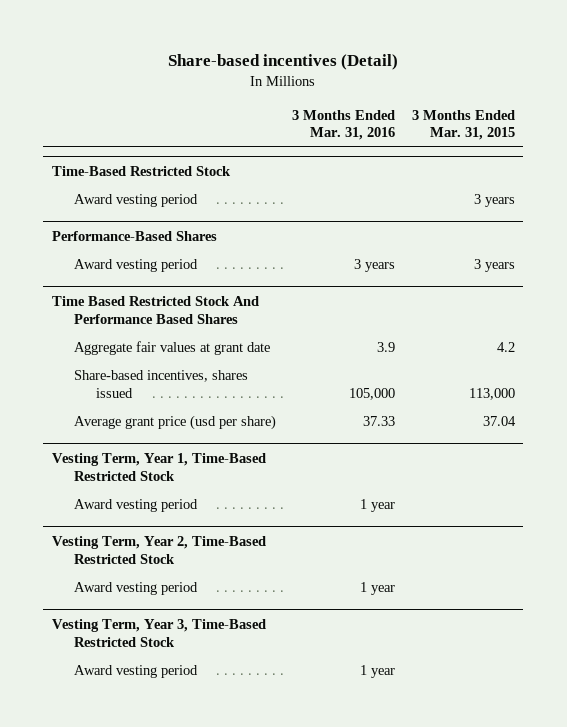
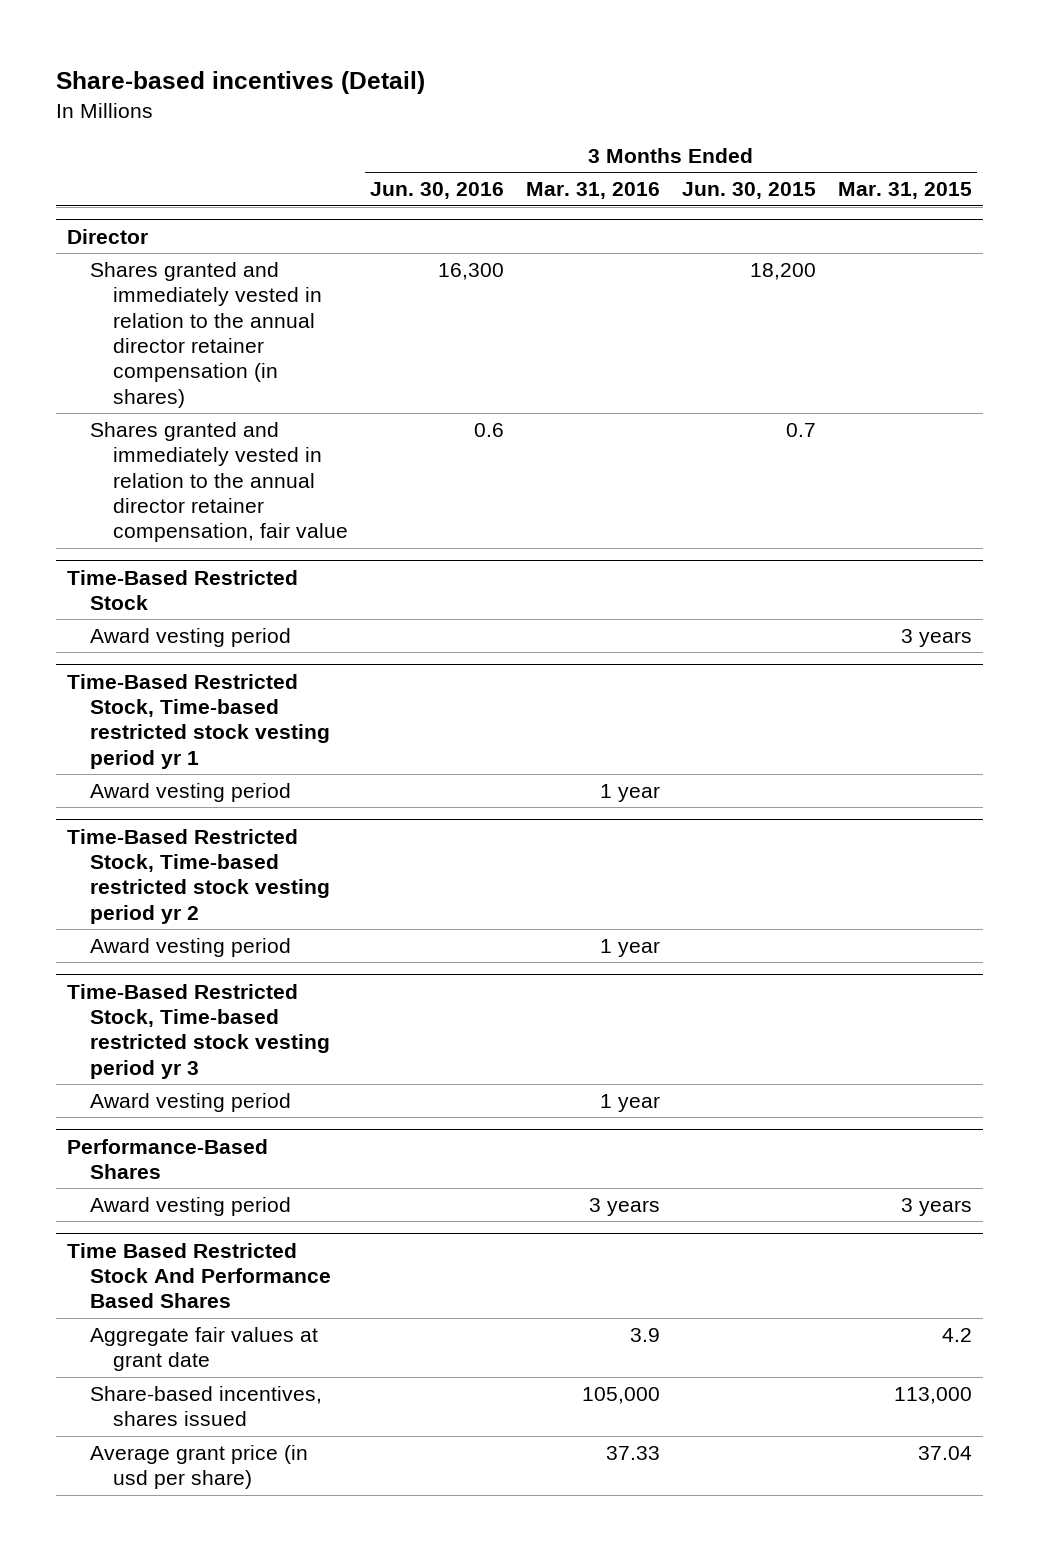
none -> [370,182,505,200] Jun. 30, 2016
none -> [681,182,816,200] Jun. 30, 2015
none -> [67,228,149,244] Director
none -> [90,262,323,408] Shares granted and immediately vested in relation to the annual director retainer compensation (in shares)
none -> [90,422,349,543] Shares granted and immediately vested in relation to the annual director retainer compensation, fair value
none -> [67,673,331,769] Time-Based Restricted Stock, Time-based restricted stock vesting period yr 1
none -> [90,783,292,803] Award vesting period
none -> [67,828,331,924] Time-Based Restricted Stock, Time-based restricted stock vesting period yr 2
none -> [90,938,292,958] Award vesting period
none -> [67,983,331,1079] Time-Based Restricted Stock, Time-based restricted stock vesting period yr 3
none -> [90,1093,292,1113] Award vesting period
[51,452,266,481] Vesting Term, Year 1, Time-Based Restricted Stock -> none
[73,498,198,512] Award vesting period -> none
[51,535,266,564] Vesting Term, Year 2, Time-Based Restricted Stock -> none
[73,581,198,595] Award vesting period -> none
[51,618,266,647] Vesting Term, Year 3, Time-Based Restricted Stock -> none
[73,664,198,678] Award vesting period -> none
[73,414,276,430] Average grant price (usd per share) -> [90,1445,309,1490] Average grant price (in usd per share)

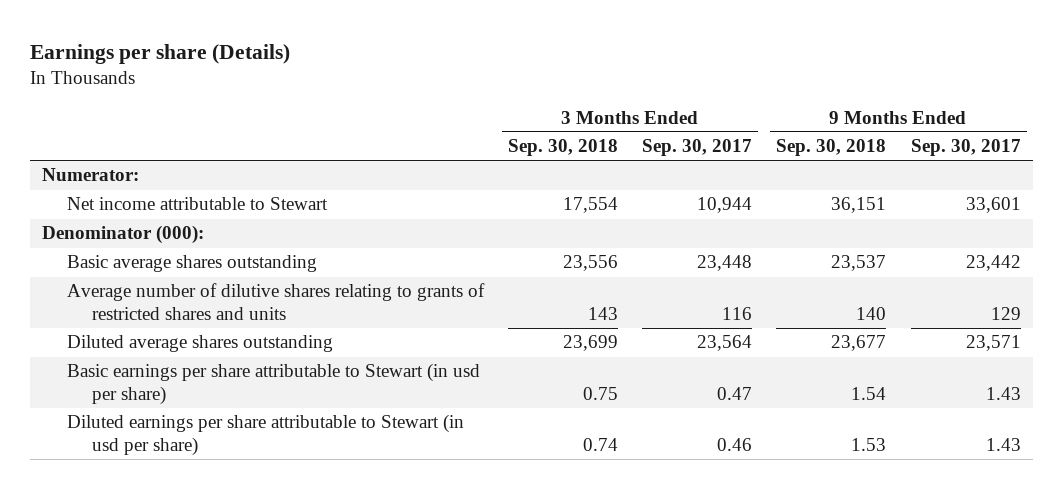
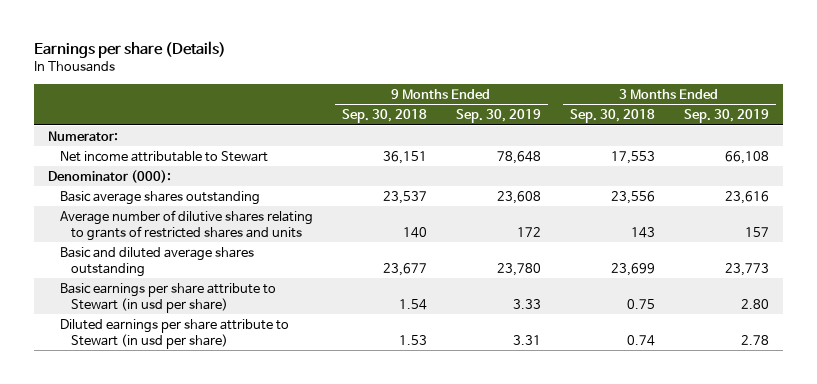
[642,139,753,157] Sep. 30, 2017 -> none
[910,139,1021,157] Sep. 30, 2017 -> none
none -> [455,109,541,124] Sep. 30, 2019
none -> [683,109,769,124] Sep. 30, 2019
[563,197,619,214] 17,554 -> [610,150,655,164] 17,553
[67,335,334,353] Diluted average shares outstanding -> [59,246,254,277] Basic and diluted average shares outstanding
[67,363,481,406] Basic earnings per share attributable to Stewart (in usd per share) -> [59,282,276,313] Basic earnings per share attribute to Stewart (in usd per share)
[67,414,465,457] Diluted earnings per share attributable to Stewart (in usd per share) -> [59,318,289,349] Diluted earnings per share attribute to Stewart (in usd per share)

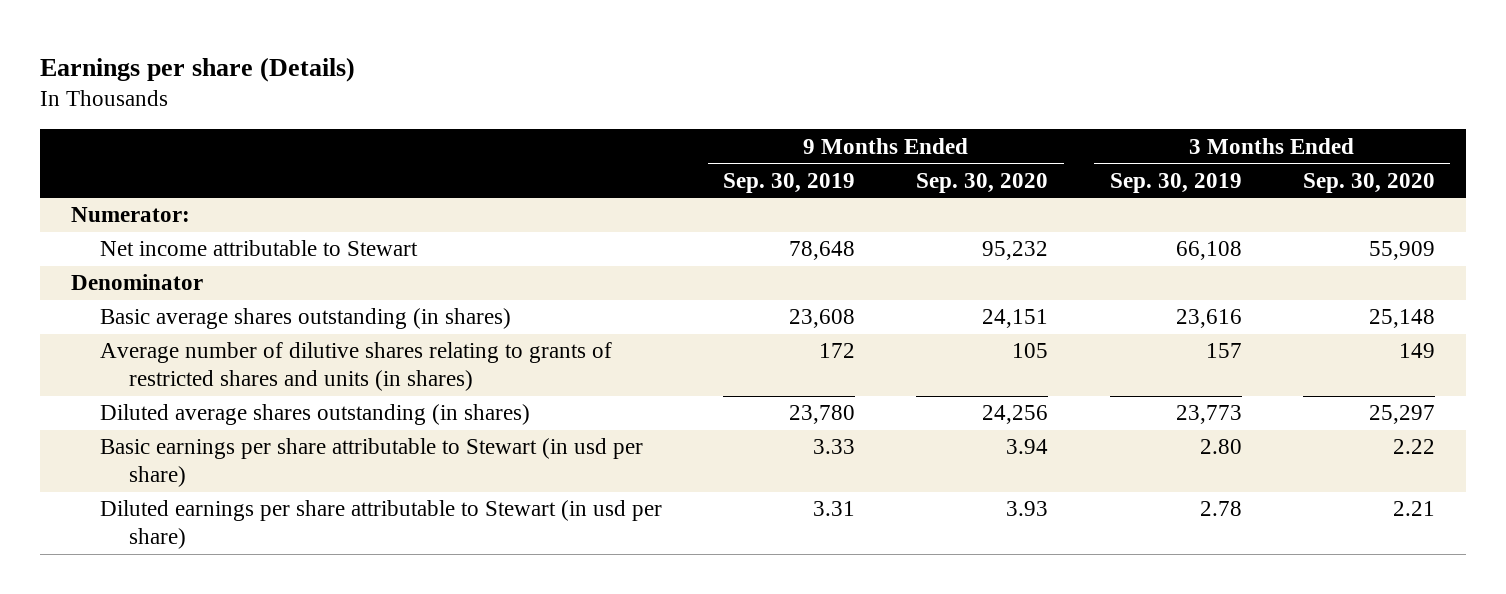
[341,109,427,124] Sep. 30, 2018 -> none
[569,109,655,124] Sep. 30, 2018 -> none
none -> [916,172,1049,193] Sep. 30, 2020
none -> [1303,172,1436,193] Sep. 30, 2020
[48,169,172,183] Denominator (000): -> [71,274,204,291] Denominator
[59,190,260,205] Basic average shares outstanding -> [99,308,511,330] Basic average shares outstanding (in shares)
[59,209,313,241] Average number of dilutive shares relating to grants of restricted shares and units -> [99,342,612,391] Average number of dilutive shares relating to grants of restricted shares and units (in shares)
[59,246,254,277] Basic and diluted average shares outstanding -> [99,404,530,426] Diluted average shares outstanding (in shares)
[59,282,276,313] Basic earnings per share attribute to Stewart (in usd per share) -> [99,438,643,487] Basic earnings per share attributable to Stewart (in usd per share)
[59,318,289,349] Diluted earnings per share attribute to Stewart (in usd per share) -> [99,500,662,549] Diluted earnings per share attributable to Stewart (in usd per share)

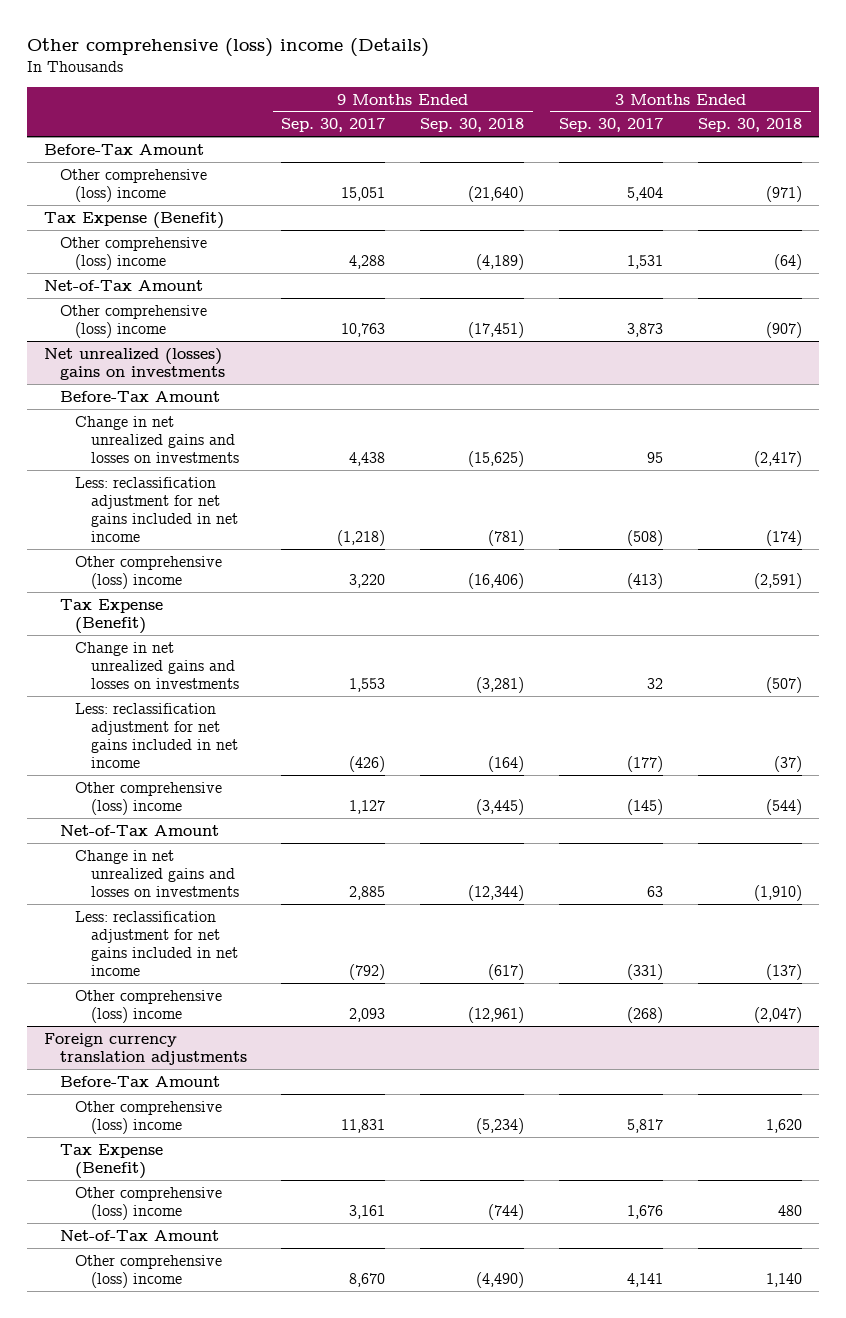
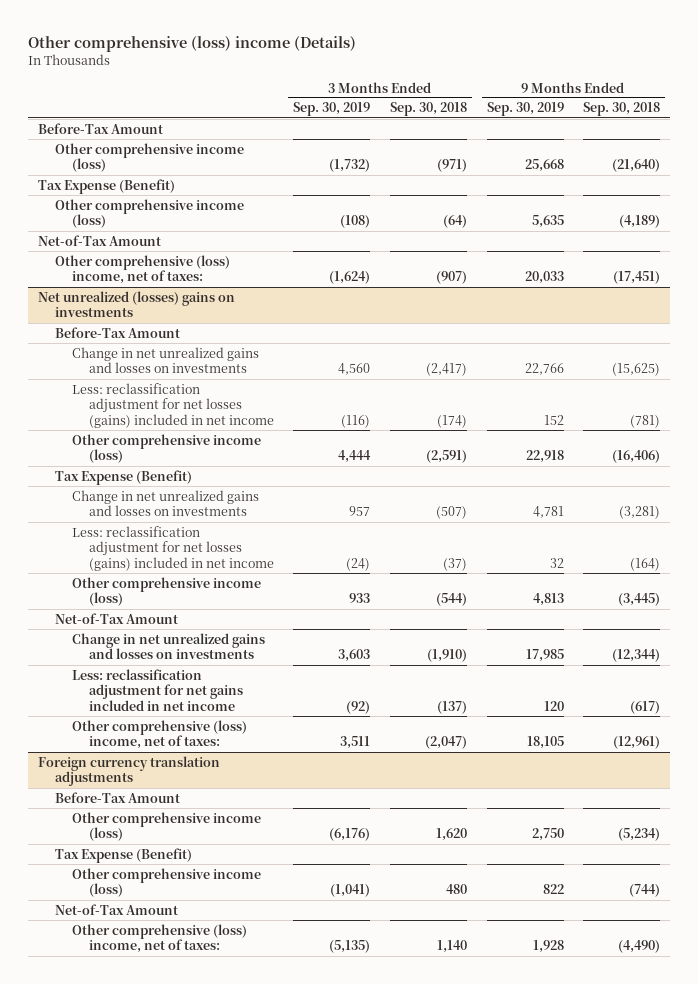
[281,118,386,133] Sep. 30, 2017 -> none
[559,118,664,133] Sep. 30, 2017 -> none
none -> [293,102,371,117] Sep. 30, 2019
none -> [486,102,564,117] Sep. 30, 2019
[59,168,207,202] Other comprehensive (loss) income -> [54,142,244,173] Other comprehensive income (loss)
[59,236,207,270] Other comprehensive (loss) income -> [54,198,244,229] Other comprehensive income (loss)
[59,304,207,338] Other comprehensive (loss) income -> [54,254,230,285] Other comprehensive (loss) income, net of taxes:
[75,476,238,543] Less: reclassification adjustment for net gains included in net income -> [71,382,274,429] Less: reclassification adjustment for net losses (gains) included in net income
[75,555,223,589] Other comprehensive (loss) income -> [71,433,261,464] Other comprehensive income (loss)
[75,702,238,769] Less: reclassification adjustment for net gains included in net income -> [71,525,274,572] Less: reclassification adjustment for net losses (gains) included in net income
[75,781,223,815] Other comprehensive (loss) income -> [71,576,261,607] Other comprehensive income (loss)
[75,989,223,1023] Other comprehensive (loss) income -> [71,719,247,750] Other comprehensive (loss) income, net of taxes:
[75,1100,223,1134] Other comprehensive (loss) income -> [71,811,261,842] Other comprehensive income (loss)
[75,1186,223,1220] Other comprehensive (loss) income -> [71,867,261,898] Other comprehensive income (loss)
[75,1254,223,1288] Other comprehensive (loss) income -> [71,923,247,954] Other comprehensive (loss) income, net of taxes:

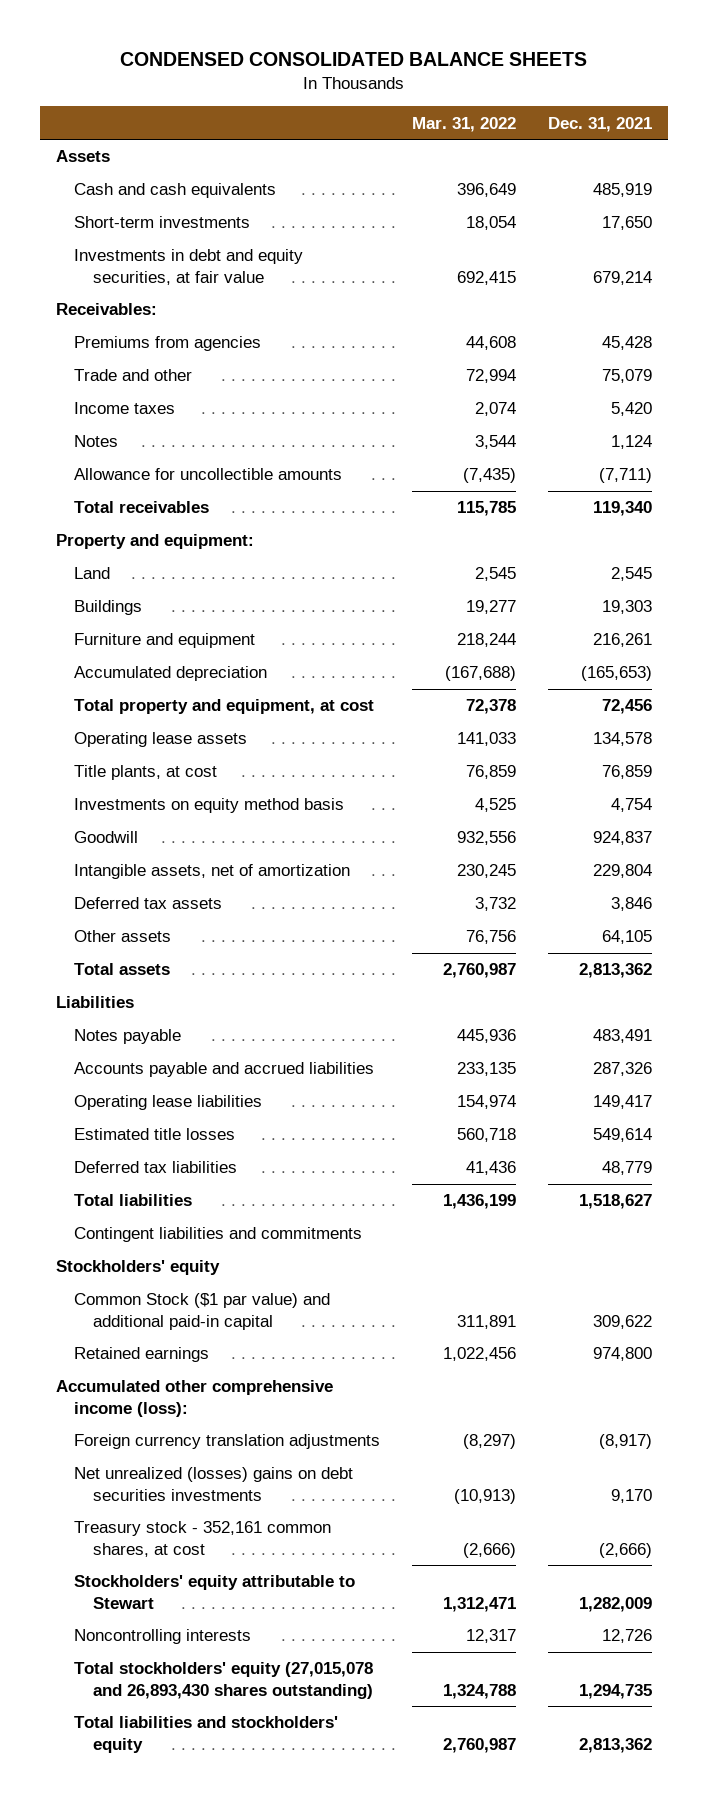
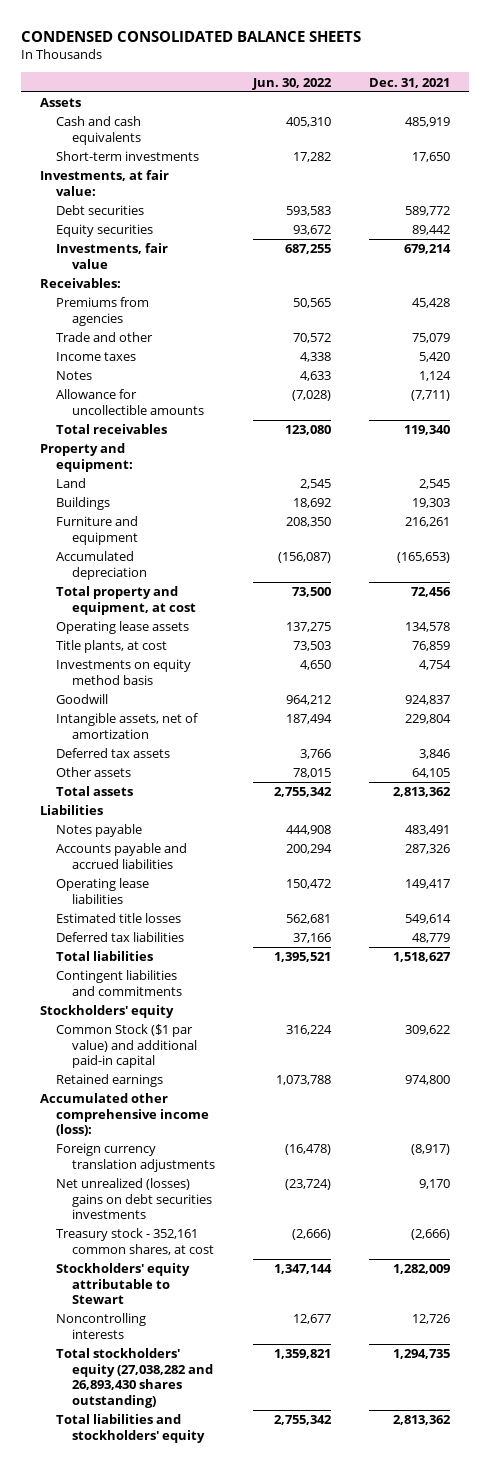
[412,116,517,132] Mar. 31, 2022 -> none
none -> [251,77,332,90] Jun. 30, 2022
none -> [40,170,170,196] Investments, at fair value:
none -> [56,205,145,216] Debt securities
none -> [56,224,154,238] Equity securities
[74,249,304,285] Investments in debt and equity securities, at fair value -> [56,243,169,269] Investments, fair value
[74,1662,374,1699] Total stockholders' equity (27,015,078 and 26,893,430 shares outstanding) -> [56,1348,214,1408] Total stockholders' equity (27,038,282 and 26,893,430 shares outstanding)

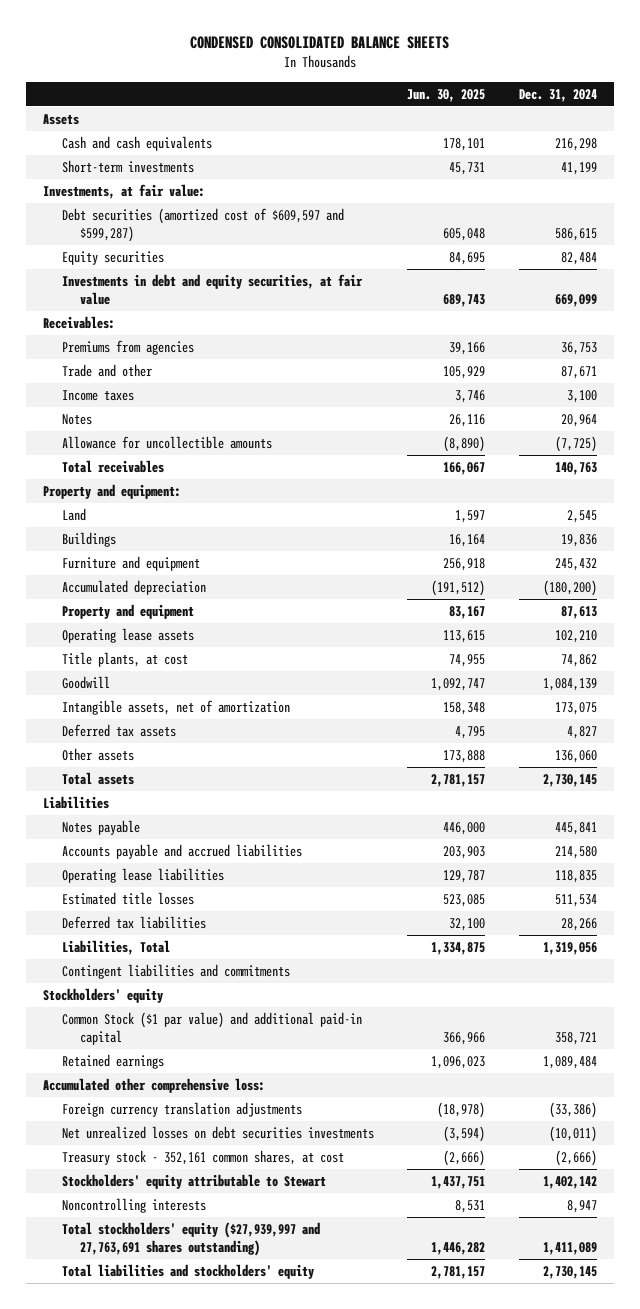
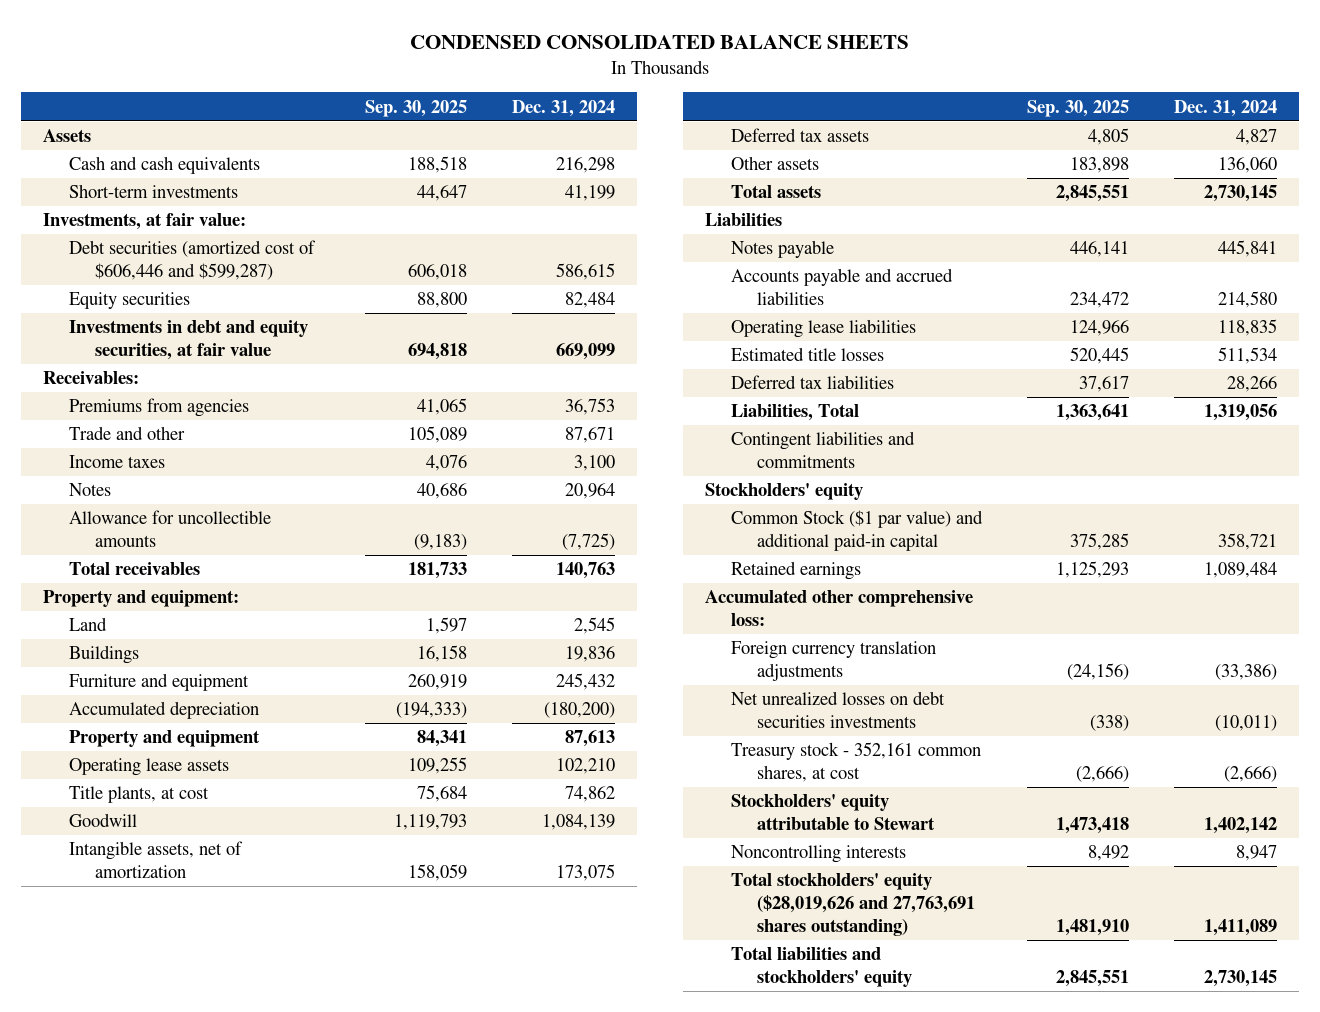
[407,88,486,102] Jun. 30, 2025 -> none
none -> [364,99,467,117] Sep. 30, 2025
[61,208,344,242] Debt securities (amortized cost of $609,597 and $599,287) -> [68,240,316,281] Debt securities (amortized cost of $606,446 and $599,287)
[61,1222,320,1256] Total stockholders' equity ($27,939,997 and 27,763,691 shares outstanding) -> [731,873,976,936] Total stockholders' equity ($28,019,626 and 27,763,691 shares outstanding)

